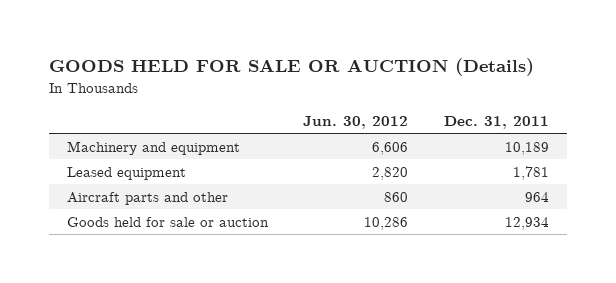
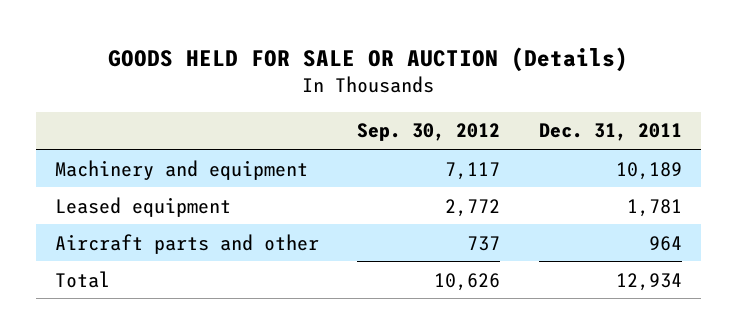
[303,115,409,129] Jun. 30, 2012 -> none
none -> [357,123,501,142] Sep. 30, 2012
[66,216,269,227] Goods held for sale or auction -> [54,270,110,288] Total

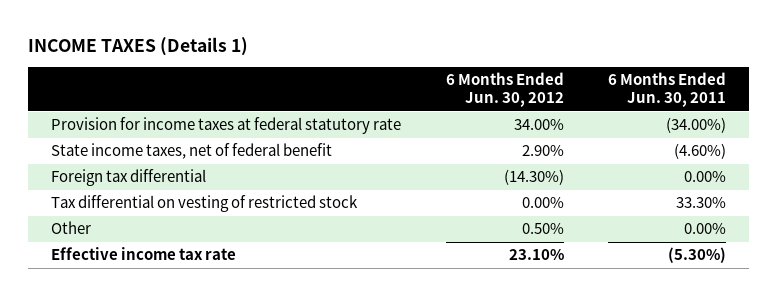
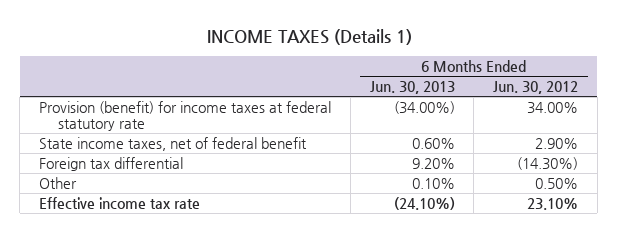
[608,72,727,108] 6 Months Ended Jun. 30, 2011 -> none
none -> [369,81,455,95] Jun. 30, 2013
[50,117,401,135] Provision for income taxes at federal statutory rate -> [39,101,332,132] Provision (benefit) for income taxes at federal statutory rate
[50,195,358,213] Tax differential on vesting of restricted stock -> none

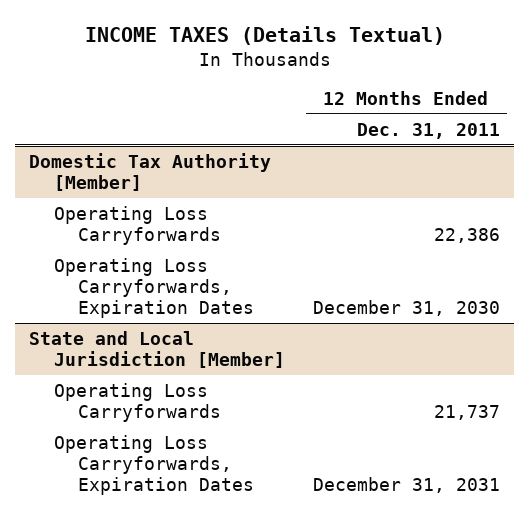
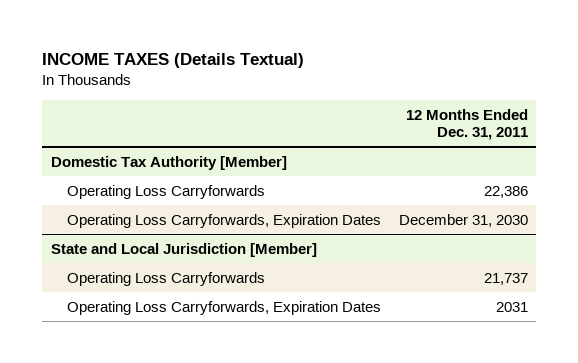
[312,476,500,493] December 31, 2031 -> [495,301,528,312] 2031

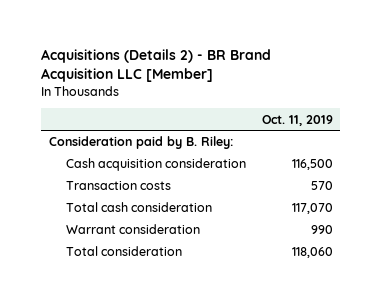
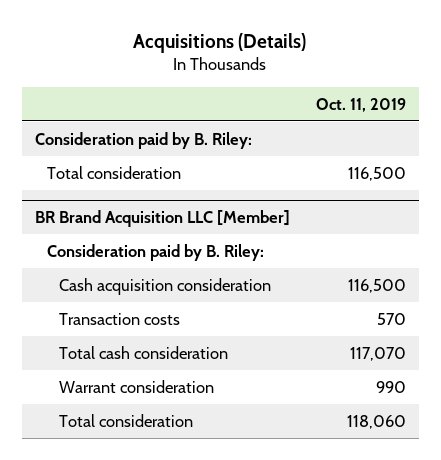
[40,49,271,83] Acquisitions (Details 2) - BR Brand Acquisition LLC [Member] -> [133,32,307,53] Acquisitions (Details)
none -> [46,165,181,179] Total consideration
none -> [34,210,290,228] BR Brand Acquisition LLC [Member]
none -> [46,243,264,261] Consideration paid by B. Riley:

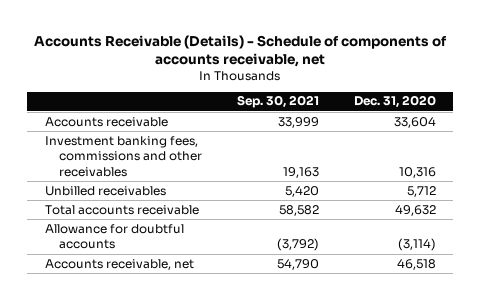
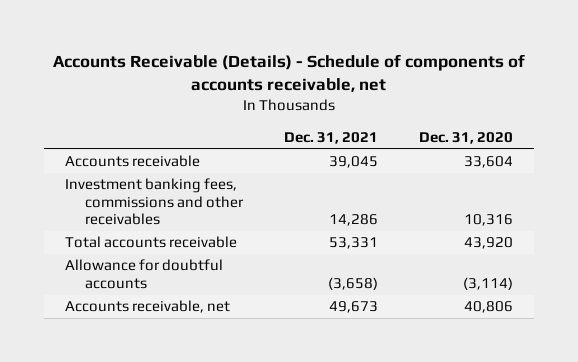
[236,95,319,109] Sep. 30, 2021 -> none
none -> [283,131,378,144] Dec. 31, 2021
[44,185,166,196] Unbilled receivables -> none
[394,204,436,216] 49,632 -> [464,237,514,250] 43,920
[396,258,436,270] 46,518 -> [464,301,514,314] 40,806

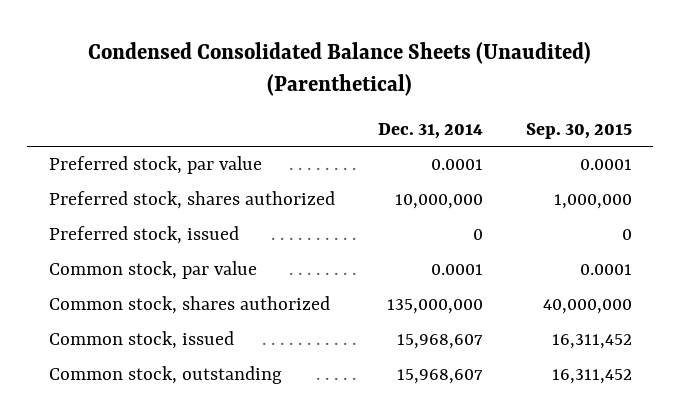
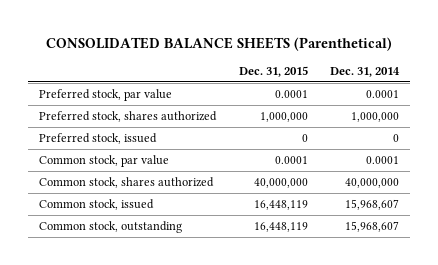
[88,42,592,96] Condensed Consolidated Balance Sheets (Unaudited) (Parenthetical) -> [46,36,393,51] CONSOLIDATED BALANCE SHEETS (Parenthetical)
[525,122,632,139] Sep. 30, 2015 -> none
none -> [238,66,308,78] Dec. 31, 2015
[394,194,483,210] 10,000,000 -> [350,111,399,122] 1,000,000
[386,299,483,315] 135,000,000 -> [344,177,399,188] 40,000,000

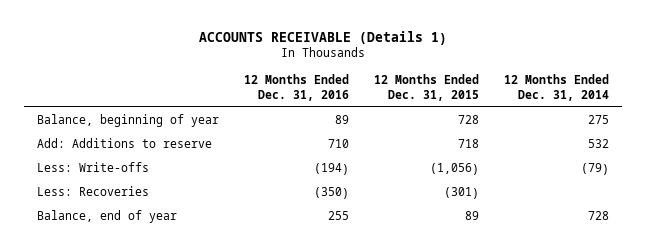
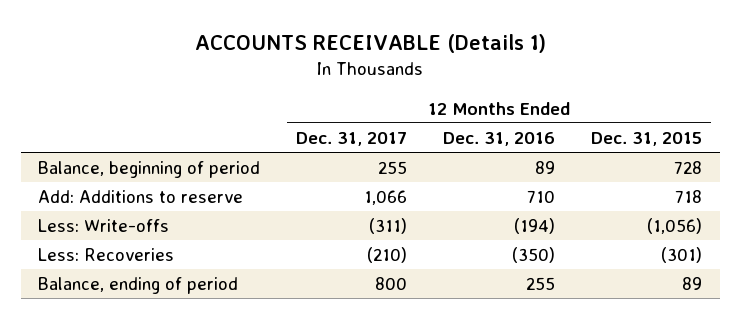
[504,74,610,102] 12 Months Ended Dec. 31, 2014 -> none
none -> [296,131,408,146] Dec. 31, 2017
[36,113,219,127] Balance, beginning of year -> [38,160,261,178] Balance, beginning of period
[36,209,177,223] Balance, end of year -> [38,276,239,294] Balance, ending of period

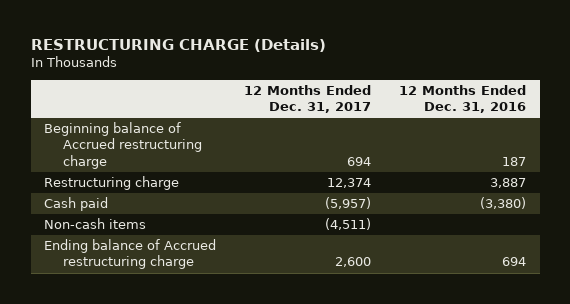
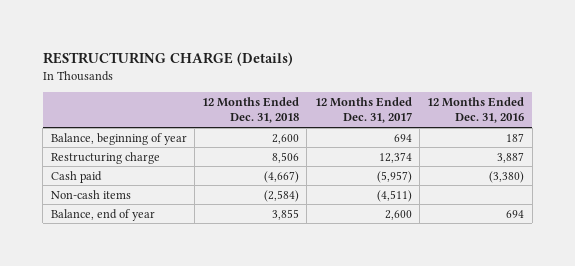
none -> [202,97,300,124] 12 Months Ended Dec. 31, 2018
[44,122,202,169] Beginning balance of Accrued restructuring charge -> [50,132,187,145] Balance, beginning of year
[44,239,217,270] Ending balance of Accrued restructuring charge -> [50,208,155,221] Balance, end of year

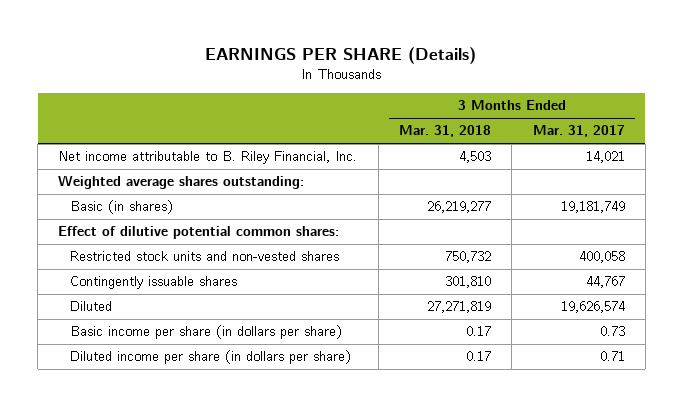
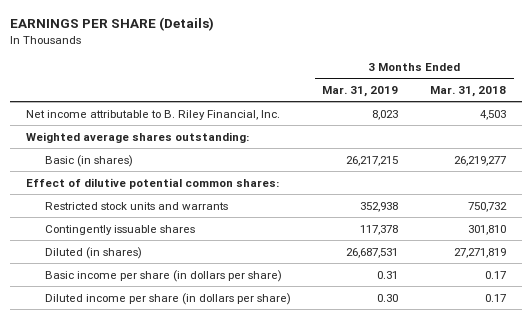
[532,125,625,138] Mar. 31, 2017 -> none
none -> [322,86,399,98] Mar. 31, 2019
[70,251,340,262] Restricted stock units and non-vested shares -> [44,201,228,210] Restricted stock units and warrants
[70,301,113,312] Diluted -> [44,246,142,259] Diluted (in shares)

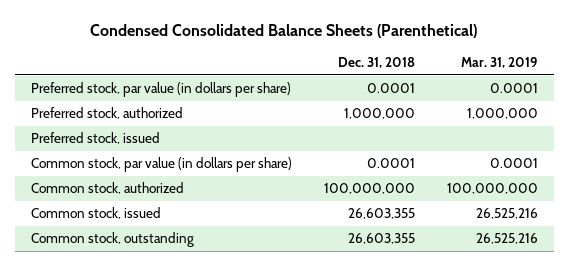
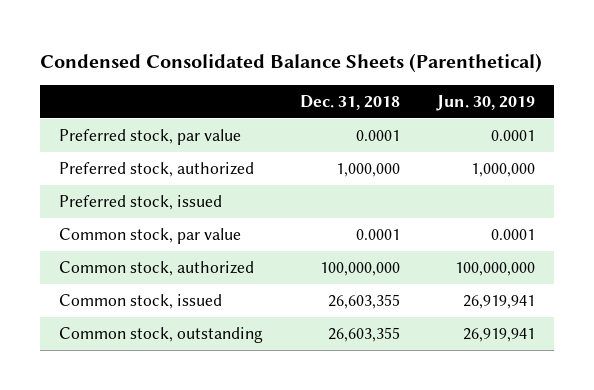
[460,57,538,69] Mar. 31, 2019 -> none
none -> [436,95,536,112] Jun. 30, 2019
[30,82,291,98] Preferred stock, par value (in dollars per share) -> [58,129,241,146] Preferred stock, par value
[30,157,292,173] Common stock, par value (in dollars per share) -> [58,228,241,245] Common stock, par value

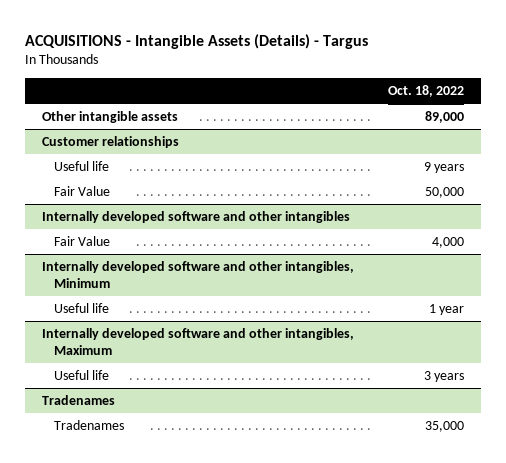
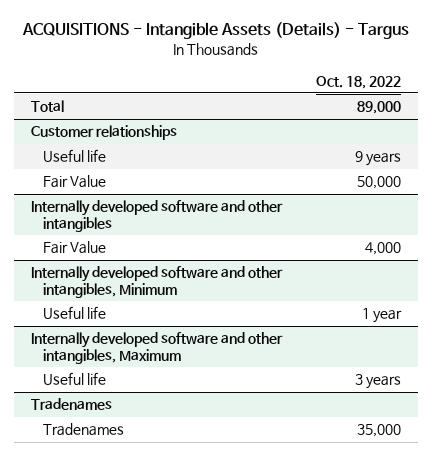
[42,110,179,123] Other intangible assets -> [30,100,64,113] Total

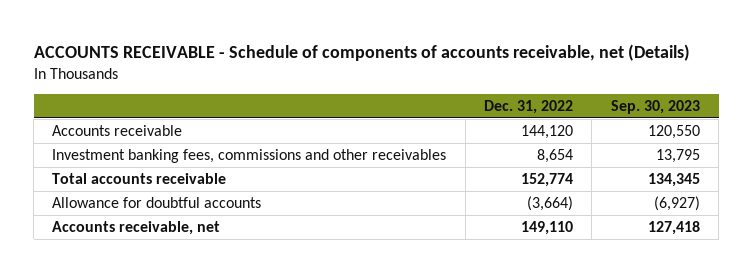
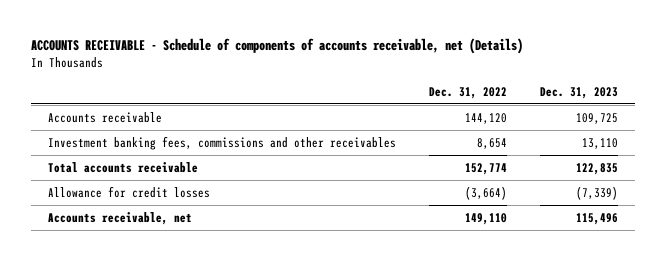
[610,100,700,115] Sep. 30, 2023 -> none
none -> [540,86,619,99] Dec. 31, 2023
[52,196,262,208] Allowance for doubtful accounts -> [47,185,210,198] Allowance for credit losses

